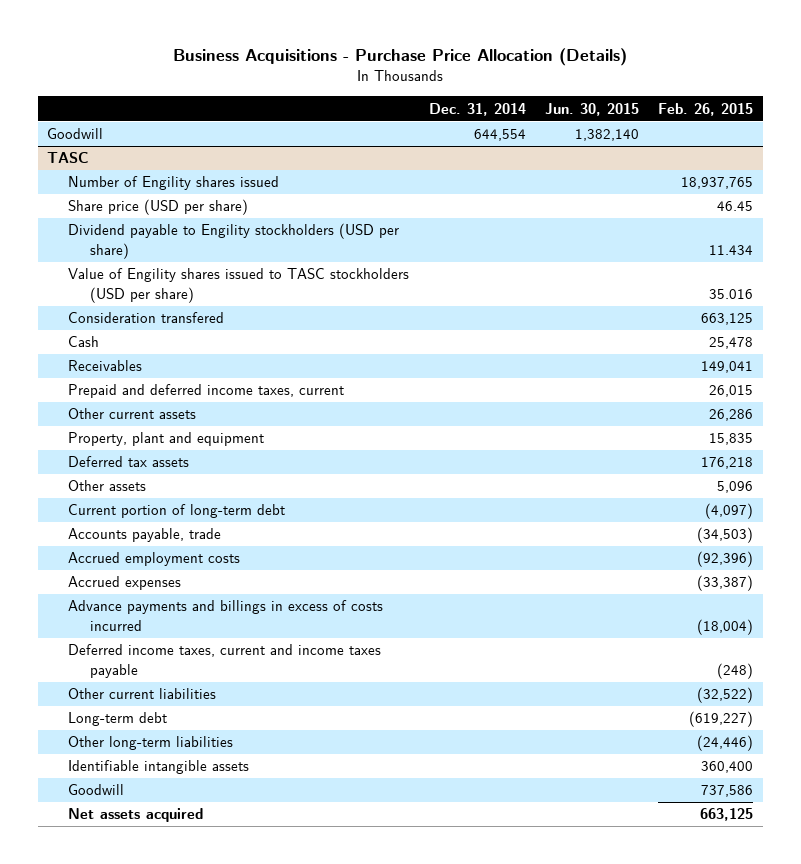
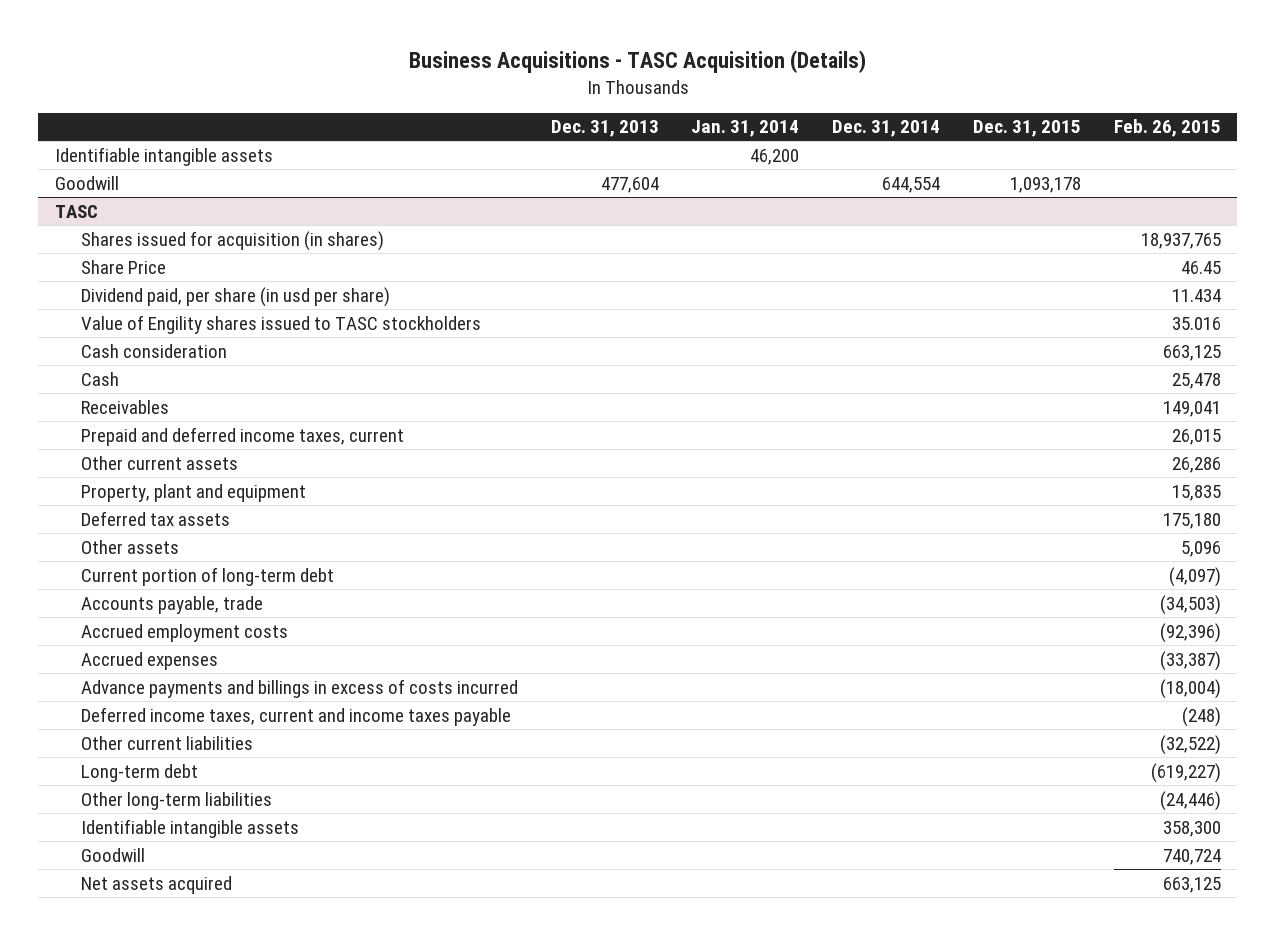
[173,48,628,67] Business Acquisitions - Purchase Price Allocation (Details) -> [408,49,866,73] Business Acquisitions - TASC Acquisition (Details)
[545,102,640,116] Jun. 30, 2015 -> none
none -> [550,120,659,138] Dec. 31, 2013
none -> [691,120,800,138] Jan. 31, 2014
none -> [972,120,1081,138] Dec. 31, 2015
none -> [54,146,273,166] Identifiable intangible assets
[68,176,280,191] Number of Engility shares issued -> [80,230,384,251] Shares issued for acquisition (in shares)
[68,199,249,216] Share price (USD per share) -> [80,259,166,274] Share Price
[68,223,400,259] Dividend payable to Engility stockholders (USD per share) -> [80,286,390,307] Dividend paid, per share (in usd per share)
[68,268,410,303] Value of Engility shares issued to TASC stockholders (USD per share) -> [80,314,481,334] Value of Engility shares issued to TASC stockholders
[68,312,225,324] Consideration transfered -> [80,343,227,358] Cash consideration
[701,457,754,470] 176,218 -> [1162,512,1221,529] 175,180
[701,761,754,774] 360,400 -> [1162,820,1221,837] 358,300
[701,785,754,798] 737,586 -> [1162,848,1221,865] 740,724

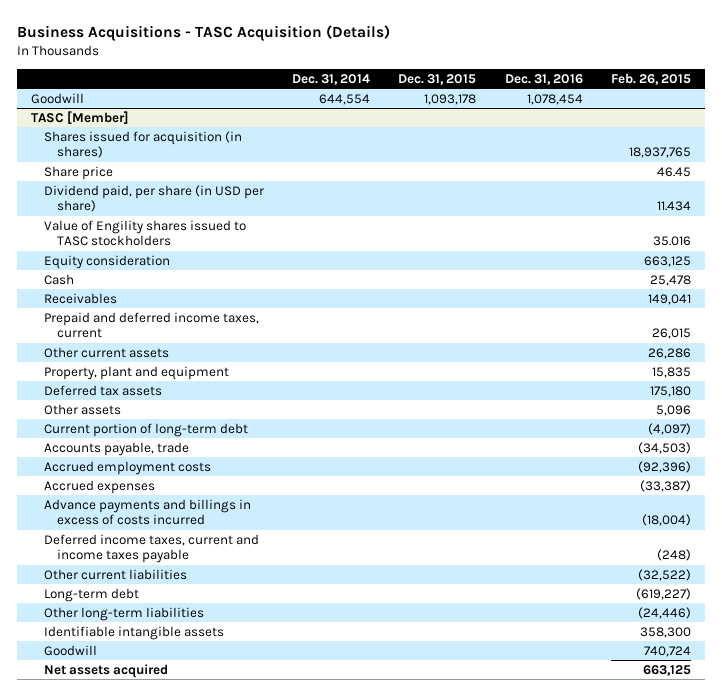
[550,120,659,138] Dec. 31, 2013 -> none
[691,120,800,138] Jan. 31, 2014 -> none
none -> [504,73,583,85] Dec. 31, 2016
[54,146,273,166] Identifiable intangible assets -> none
[54,204,98,218] TASC -> [30,110,129,124] TASC [Member]
[80,259,166,274] Share Price -> [43,165,113,180] Share price
[80,286,390,307] Dividend paid, per share (in usd per share) -> [43,184,264,213] Dividend paid, per share (in USD per share)
[80,343,227,358] Cash consideration -> [43,254,170,269] Equity consideration

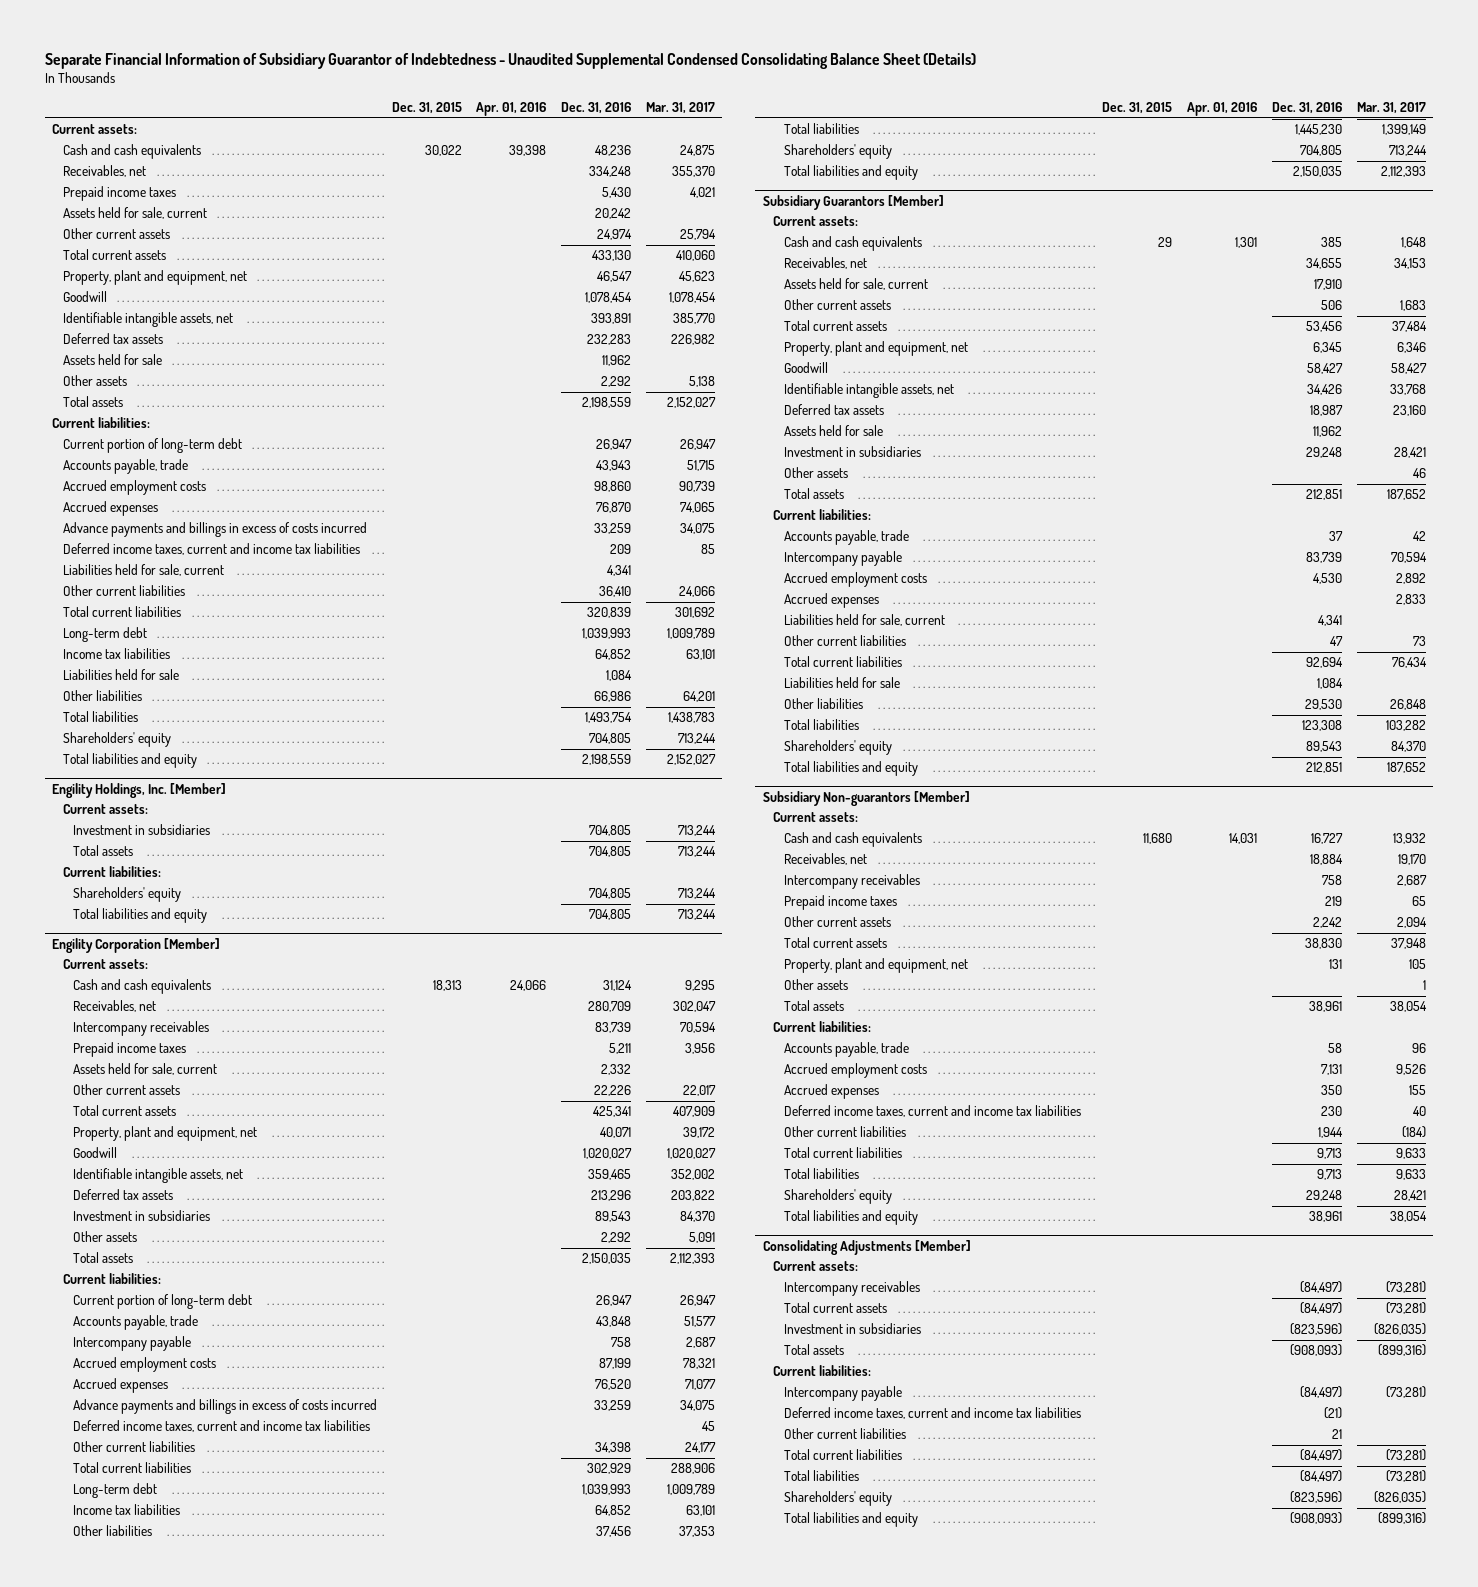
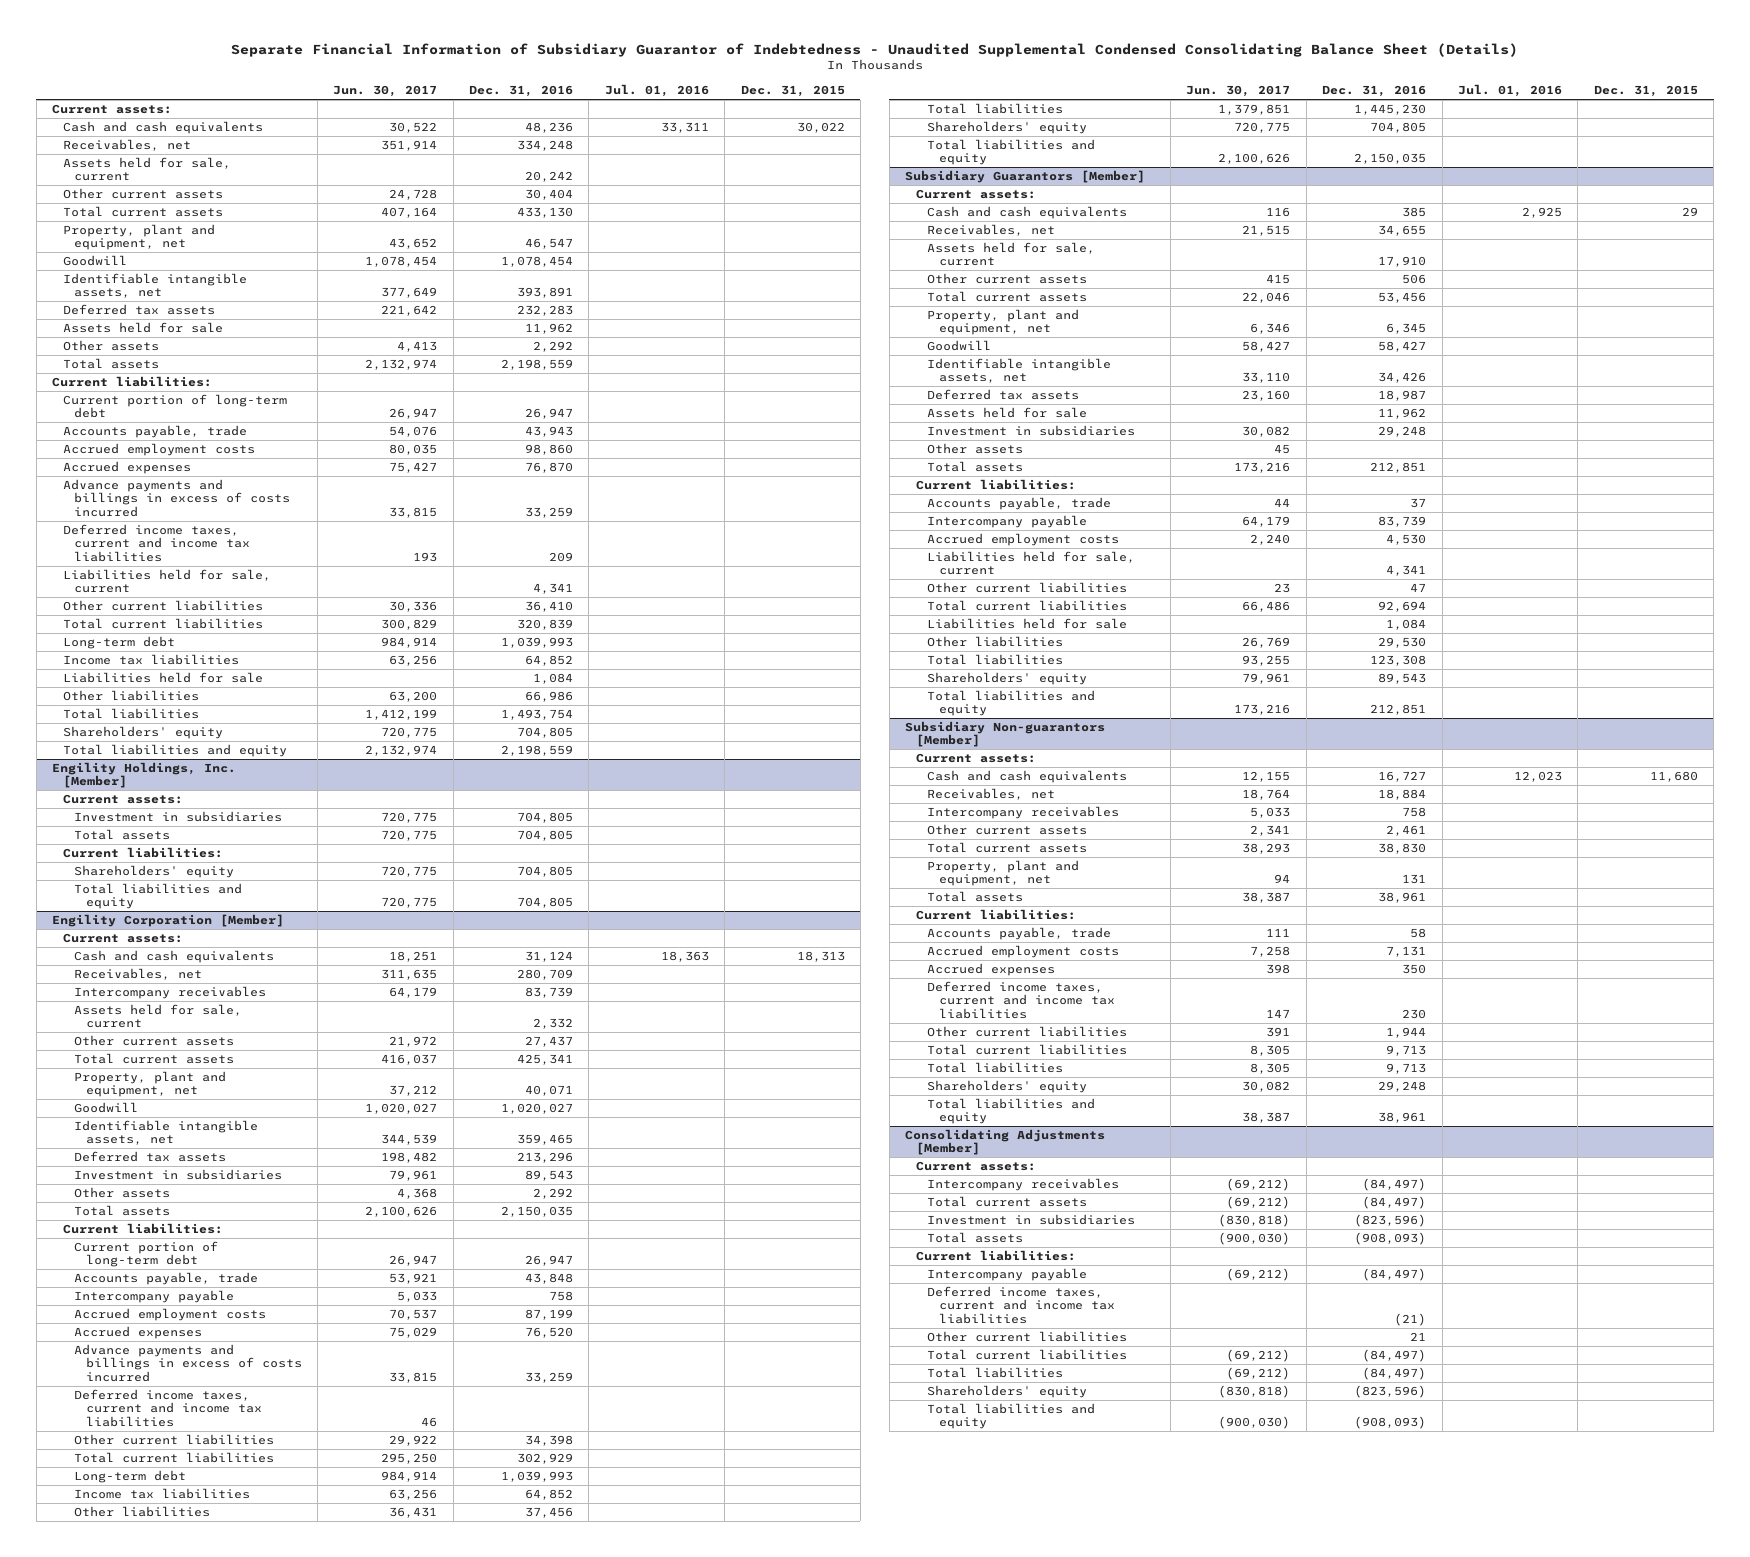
[476,102,547,117] Apr. 01, 2016 -> none
[645,102,715,115] Mar. 31, 2017 -> none
none -> [333,84,438,97] Jun. 30, 2017
none -> [604,83,709,97] Jul. 01, 2016
[62,186,176,202] Prepaid income taxes -> none
[597,229,633,241] 24,974 -> [525,189,574,201] 30,404
[73,1042,187,1058] Prepaid income taxes -> none
[594,1085,632,1097] 22,226 -> [525,1036,574,1048] 27,437
[783,593,879,609] Accrued expenses -> none
[783,895,897,911] Prepaid income taxes -> none
[1312,917,1342,929] 2,242 -> [1386,825,1427,837] 2,461
[783,979,848,991] Other assets -> none

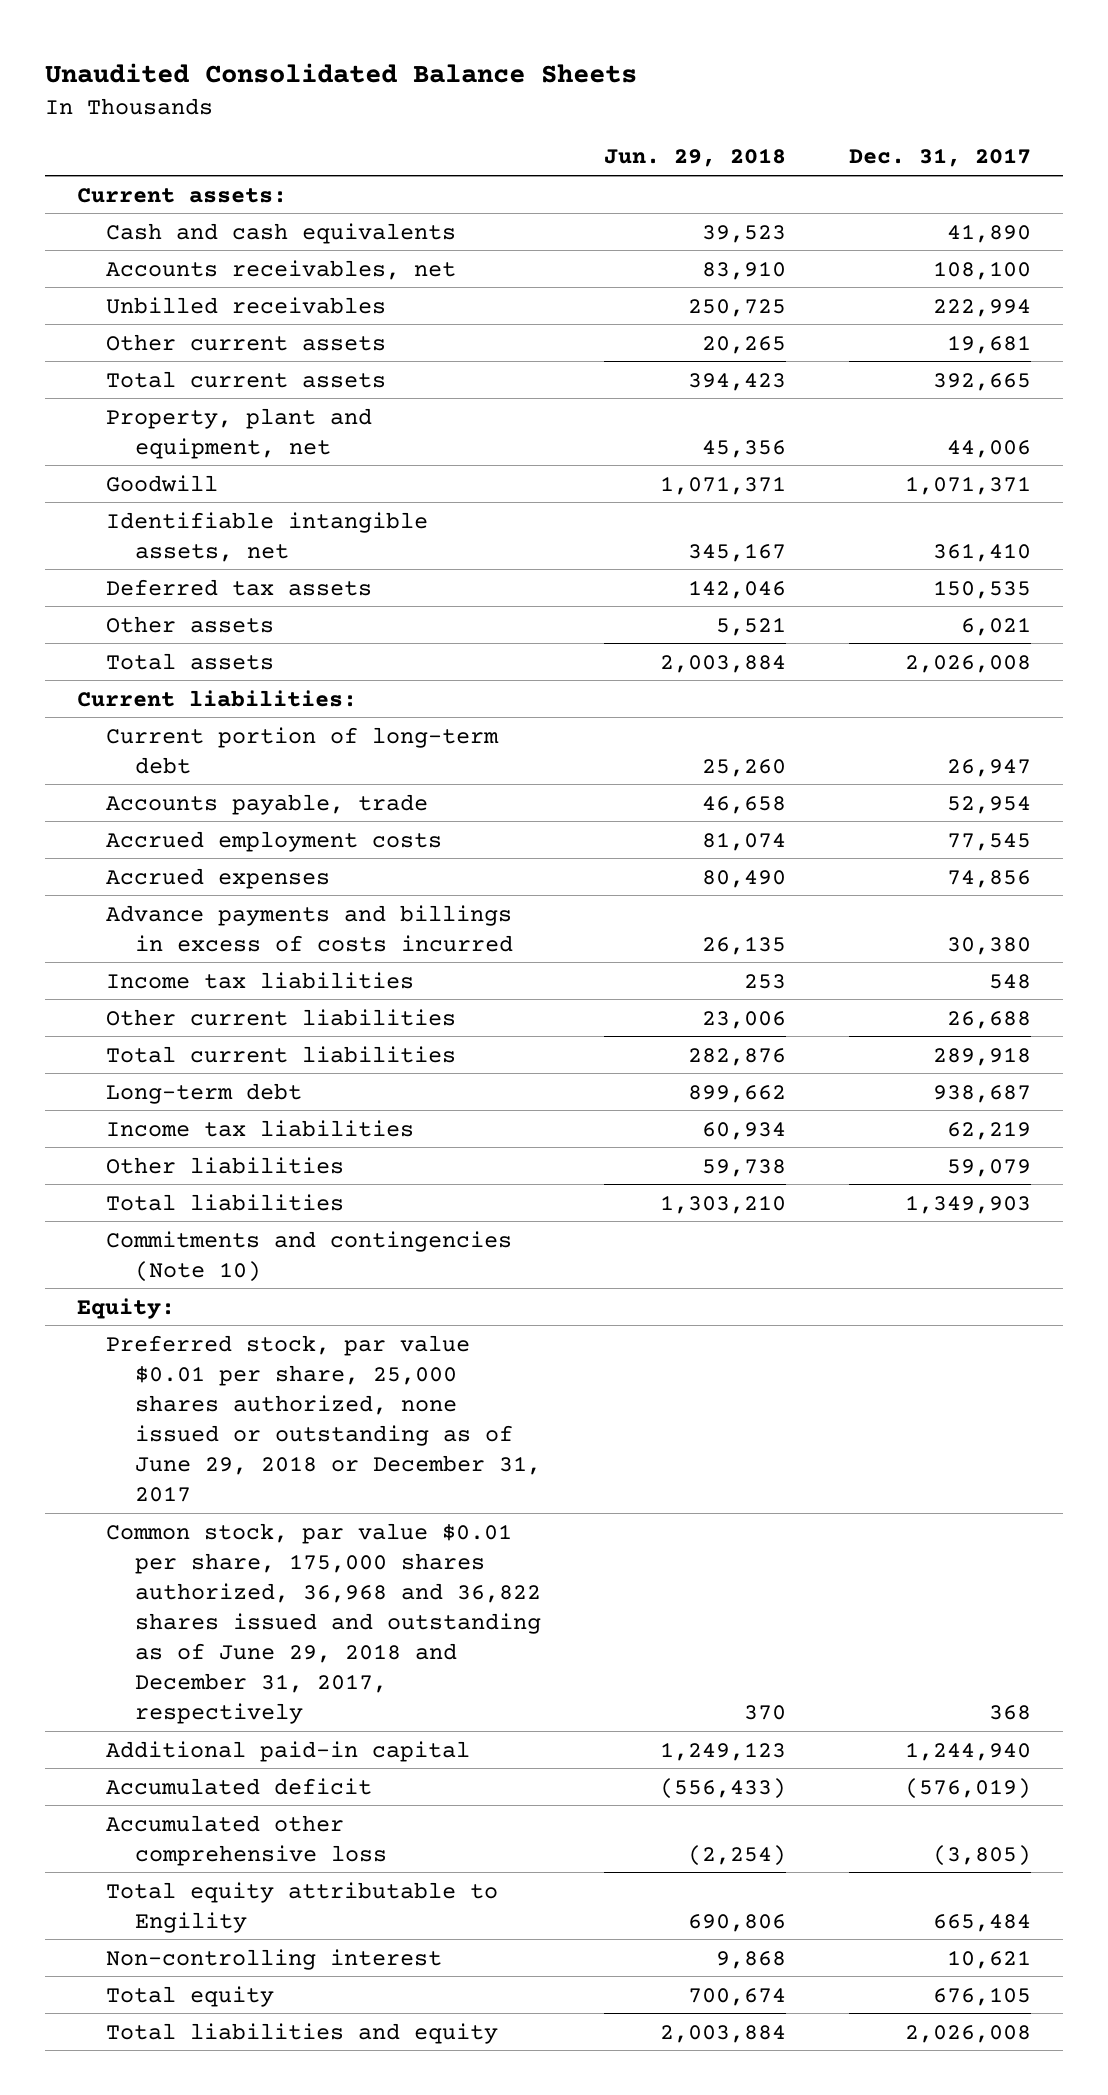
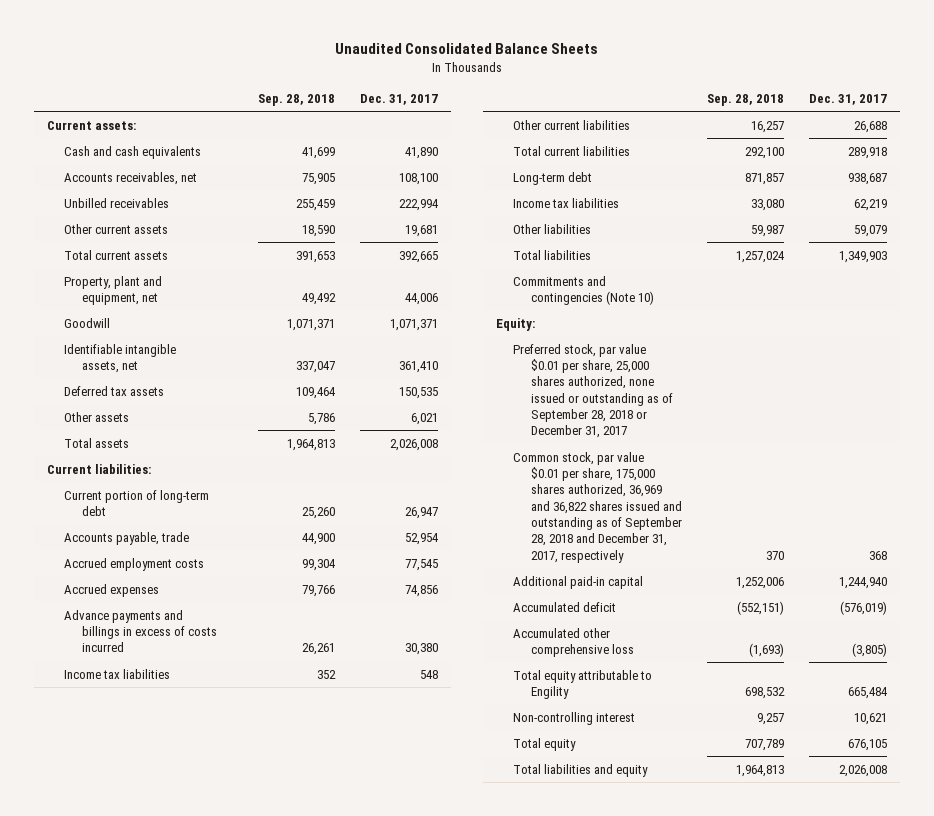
[603,148,786,168] Jun. 29, 2018 -> none
none -> [257,93,335,106] Sep. 28, 2018
[105,1334,541,1502] Preferred stock, par value $0.01 per share, 25,000 shares authorized, none issued or outstanding as of June 29, 2018 or December 31, 2017 -> [513,343,673,439] Preferred stock, par value $0.01 per share, 25,000 shares authorized, none issued or outstanding as of September 28, 2018 or December 31, 2017
[105,1522,541,1725] Common stock, par value $0.01 per share, 175,000 shares authorized, 36,968 and 36,822 shares issued and outstanding as of June 29, 2018 and December 31, 2017, respectively -> [513,451,682,563] Common stock, par value $0.01 per share, 175,000 shares authorized, 36,969 and 36,822 shares issued and outstanding as of September 28, 2018 and December 31, 2017, respectively

